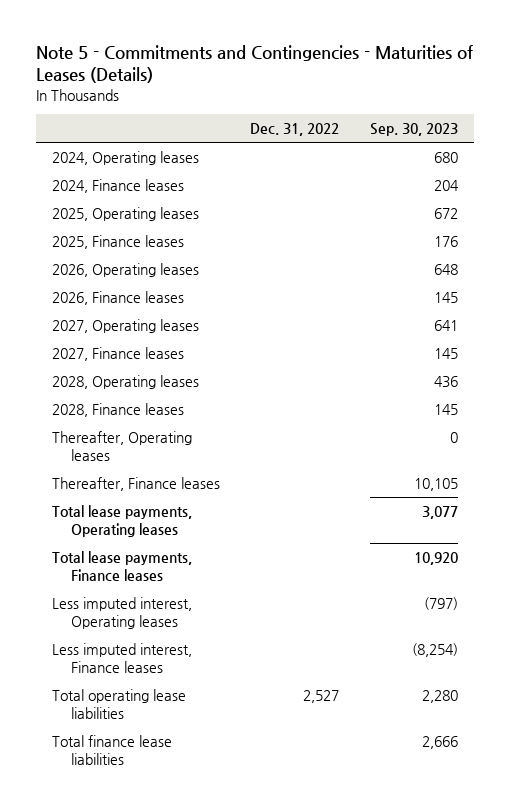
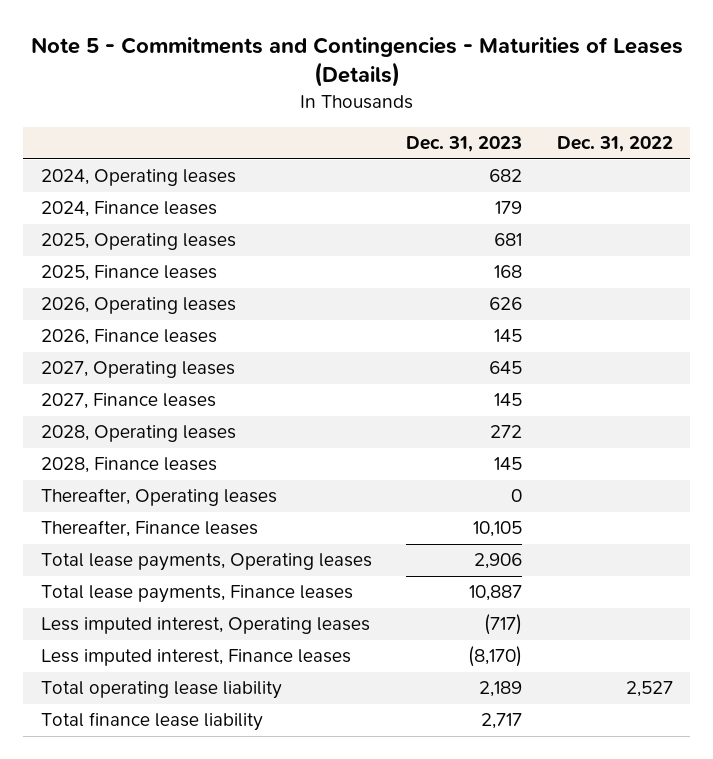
[370,123,459,137] Sep. 30, 2023 -> none
none -> [406,136,523,153] Dec. 31, 2023
[51,689,186,719] Total operating lease liabilities -> [40,681,282,700] Total operating lease liability
[51,735,172,765] Total finance lease liabilities -> [40,712,263,732] Total finance lease liability

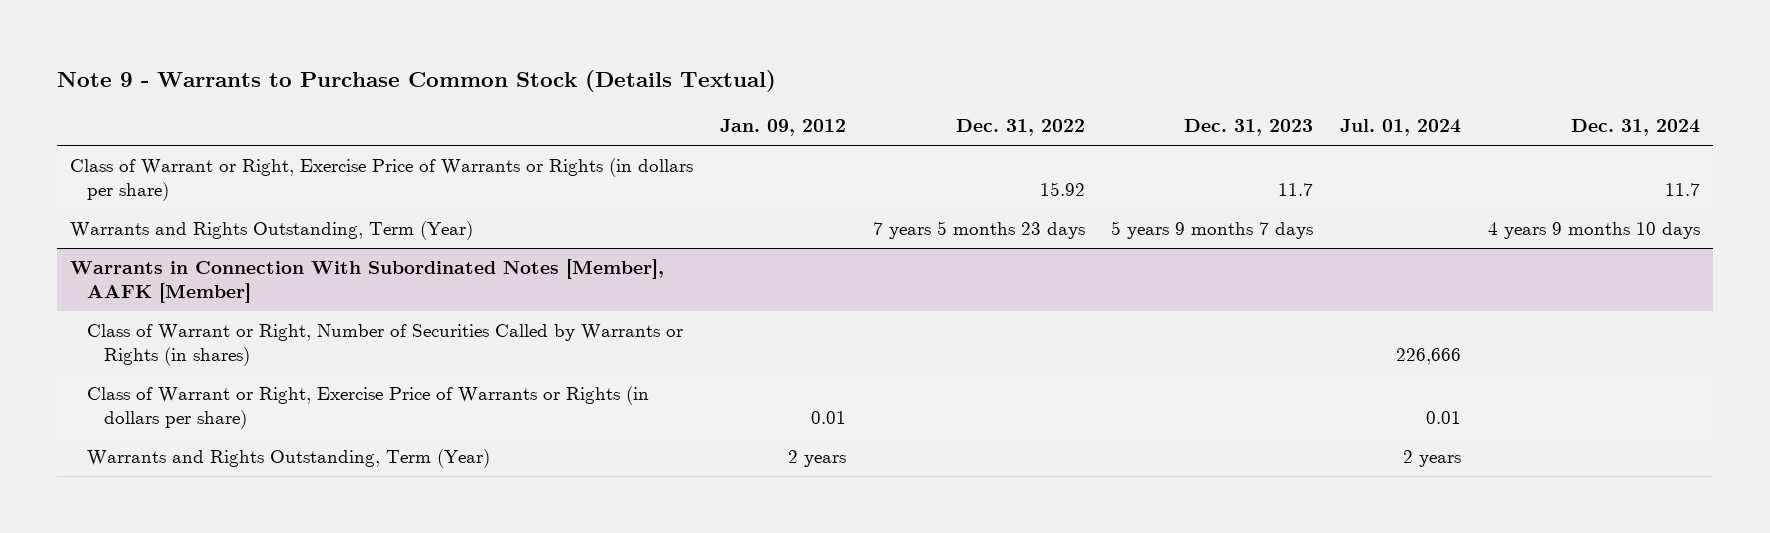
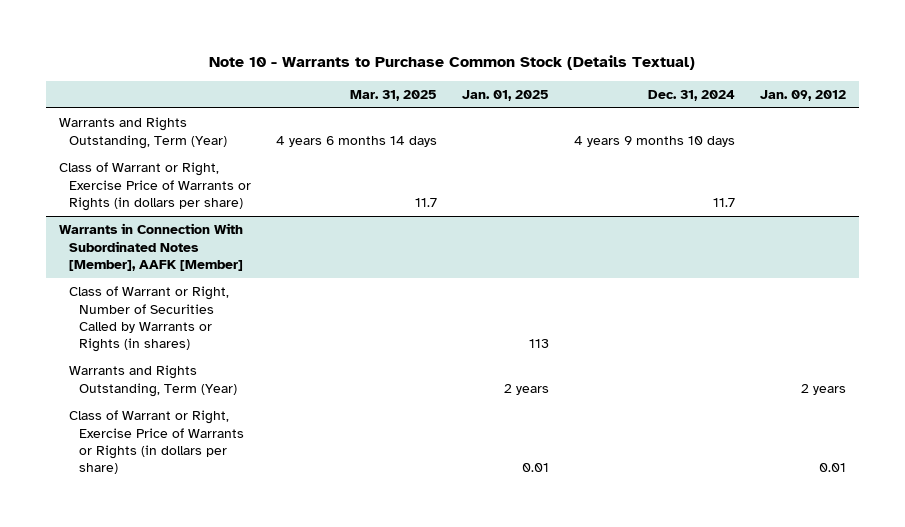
[56,69,776,92] Note 9 - Warrants to Purchase Common Stock (Details Textual) -> [209,55,696,71] Note 10 - Warrants to Purchase Common Stock (Details Textual)
[955,119,1085,137] Dec. 31, 2022 -> none
[1184,119,1314,137] Dec. 31, 2023 -> none
[1340,119,1462,137] Jul. 01, 2024 -> none
none -> [350,89,438,101] Mar. 31, 2025
none -> [462,89,550,101] Jan. 01, 2025
[70,158,694,202] Class of Warrant or Right, Exercise Price of Warrants or Rights (in dollars per share) -> [58,162,251,212] Class of Warrant or Right, Exercise Price of Warrants or Rights (in dollars per share)
[87,386,650,430] Class of Warrant or Right, Exercise Price of Warrants or Rights (in dollars per share) -> [68,410,245,475] Class of Warrant or Right, Exercise Price of Warrants or Rights (in dollars per share)

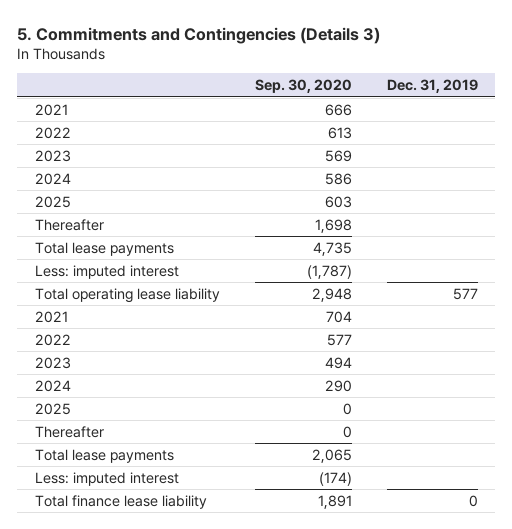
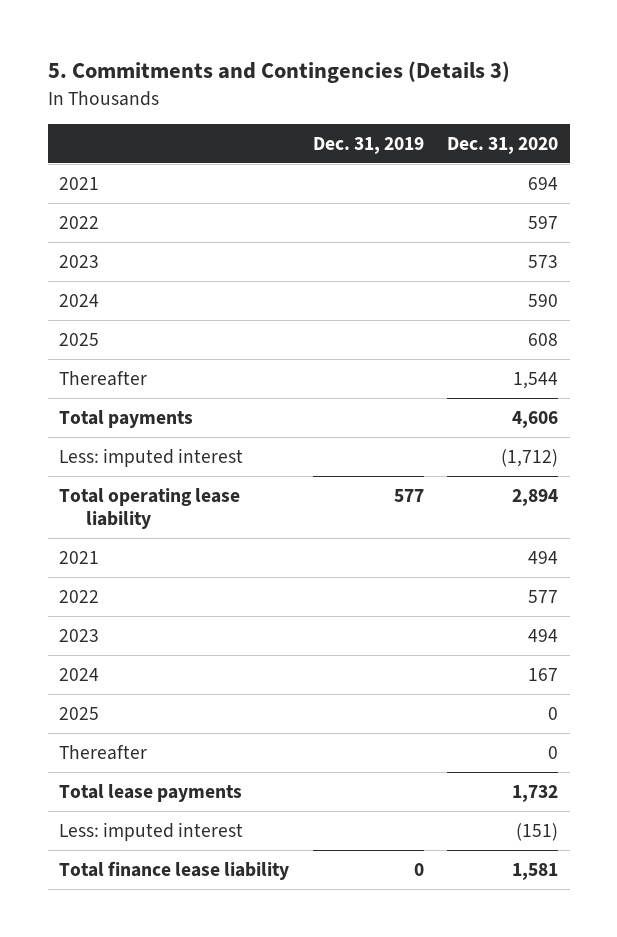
[254,78,352,93] Sep. 30, 2020 -> none
none -> [447,137,559,155] Dec. 31, 2020
[34,241,174,256] Total lease payments -> [59,409,194,428] Total payments

